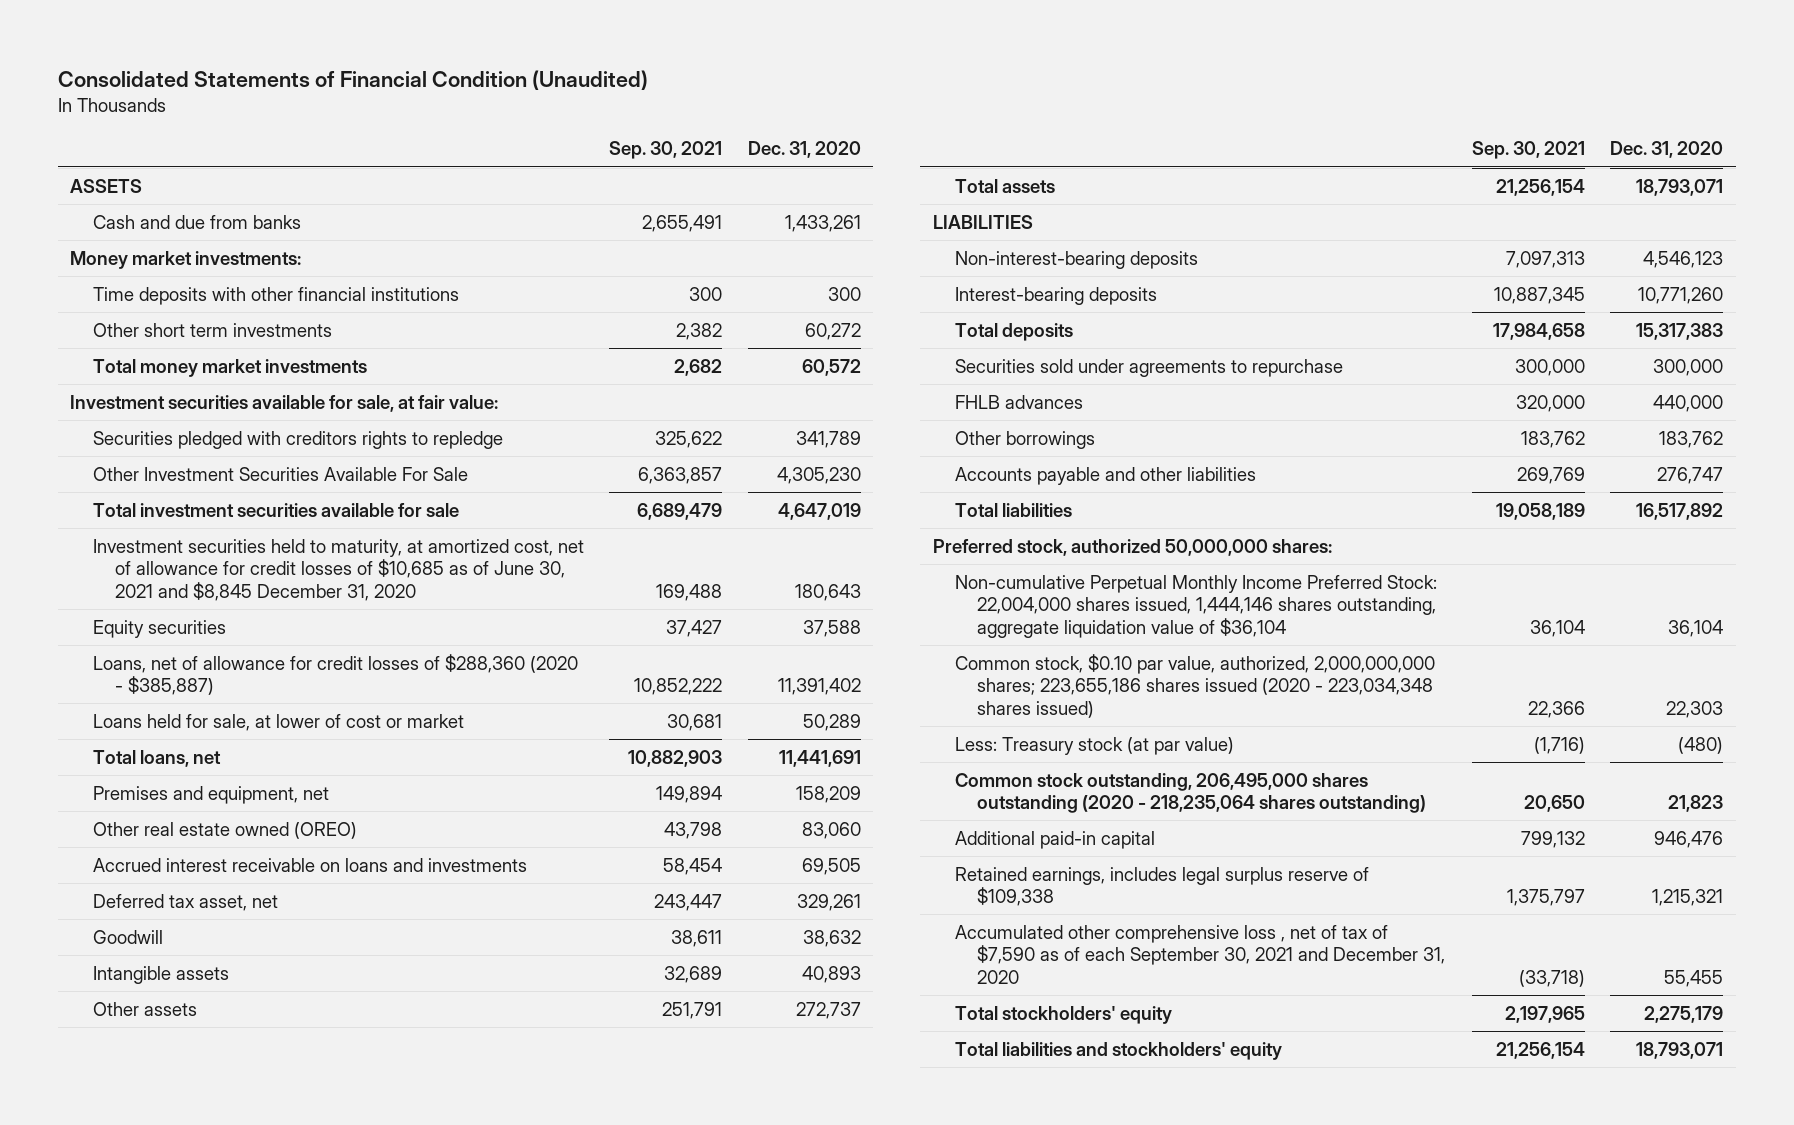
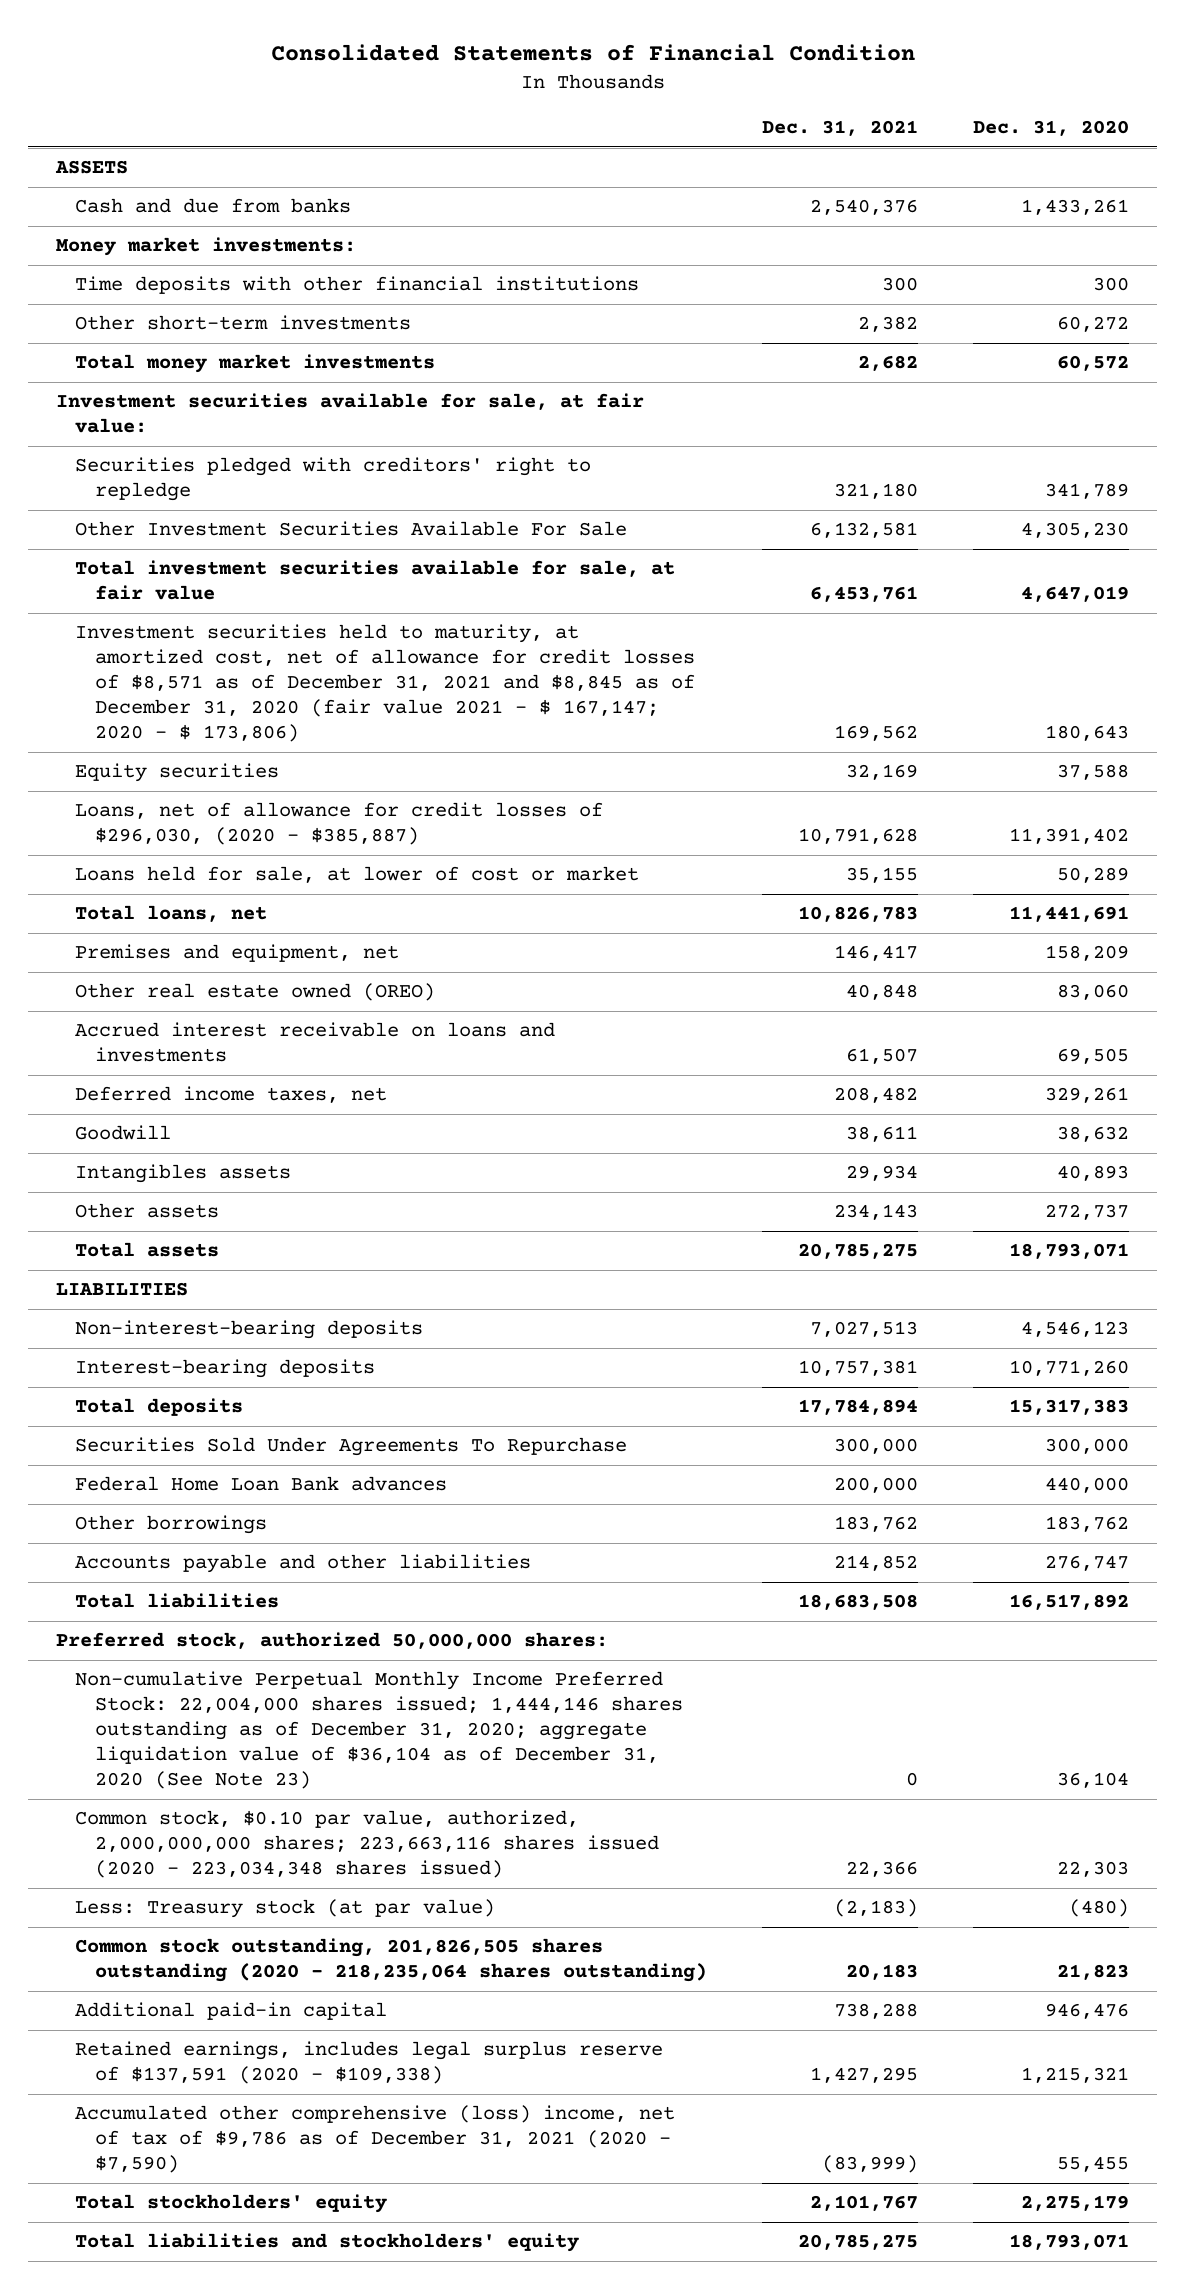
[57,69,648,90] Consolidated Statements of Financial Condition (Unaudited) -> [270,44,915,62] Consolidated Statements of Financial Condition
[609,141,723,160] Sep. 30, 2021 -> none
none -> [761,120,918,137] Dec. 31, 2021
[92,322,332,337] Other short term investments -> [75,315,412,331] Other short-term investments
[92,430,503,449] Securities pledged with creditors rights to repledge -> [75,457,592,502] Securities pledged with creditors' right to repledge
[92,502,459,517] Total investment securities available for sale -> [75,560,676,601] Total investment securities available for sale, at fair value
[92,538,584,601] Investment securities held to maturity, at amortized cost, net of allowance for credit losses of $10,685 as of June 30, 2021 and $8,845 December 31, 2020 -> [75,624,695,743] Investment securities held to maturity, at amortized cost, net of allowance for credit losses of $8,571 as of December 31, 2021 and $8,845 as of December 31, 2020 (fair value 2021 - $ 167,147; 2020 - $ 173,806)
[92,653,578,696] Loans, net of allowance for credit losses of $288,360 (2020 - $385,887) -> [75,802,604,846] Loans, net of allowance for credit losses of $296,030, (2020 - $385,887)
[92,893,278,911] Deferred tax asset, net -> [75,1086,388,1104] Deferred income taxes, net
[92,965,229,984] Intangible assets -> [75,1164,292,1184] Intangibles assets
[955,358,1344,377] Securities sold under agreements to repurchase -> [75,1437,628,1457] Securities Sold Under Agreements To Repurchase
[955,394,1084,409] FHLB advances -> [75,1476,448,1492] Federal Home Loan Bank advances
[955,574,1438,638] Non-cumulative Perpetual Monthly Income Preferred Stock: 22,004,000 shares issued, 1,444,146 shares outstanding, aggregate liquidation value of $36,104 -> [75,1671,683,1790] Non-cumulative Perpetual Monthly Income Preferred Stock: 22,004,000 shares issued; 1,444,146 shares outstanding as of December 31, 2020; aggregate liquidation value of $36,104 as of December 31, 2020 (See Note 23)
[955,653,1436,718] Common stock, $0.10 par value, authorized, 2,000,000,000 shares; 223,655,186 shares issued (2020 - 223,034,348 shares issued) -> [75,1810,659,1879] Common stock, $0.10 par value, authorized, 2,000,000,000 shares; 223,663,116 shares issued (2020 - 223,034,348 shares issued)
[955,772,1427,814] Common stock outstanding, 206,495,000 shares outstanding (2020 - 218,235,064 shares outstanding) -> [75,1938,707,1983] Common stock outstanding, 201,826,505 shares outstanding (2020 - 218,235,064 shares outstanding)
[955,866,1370,907] Retained earnings, includes legal surplus reserve of $109,338 -> [75,2041,664,2085] Retained earnings, includes legal surplus reserve of $137,591 (2020 - $109,338)
[955,924,1446,984] Accumulated other comprehensive loss , net of tax of $7,590 as of each September 30, 2021 and December 31, 2020 -> [75,2105,676,2174] Accumulated other comprehensive (loss) income, net of tax of $9,786 as of December 31, 2021 (2020 - $7,590)

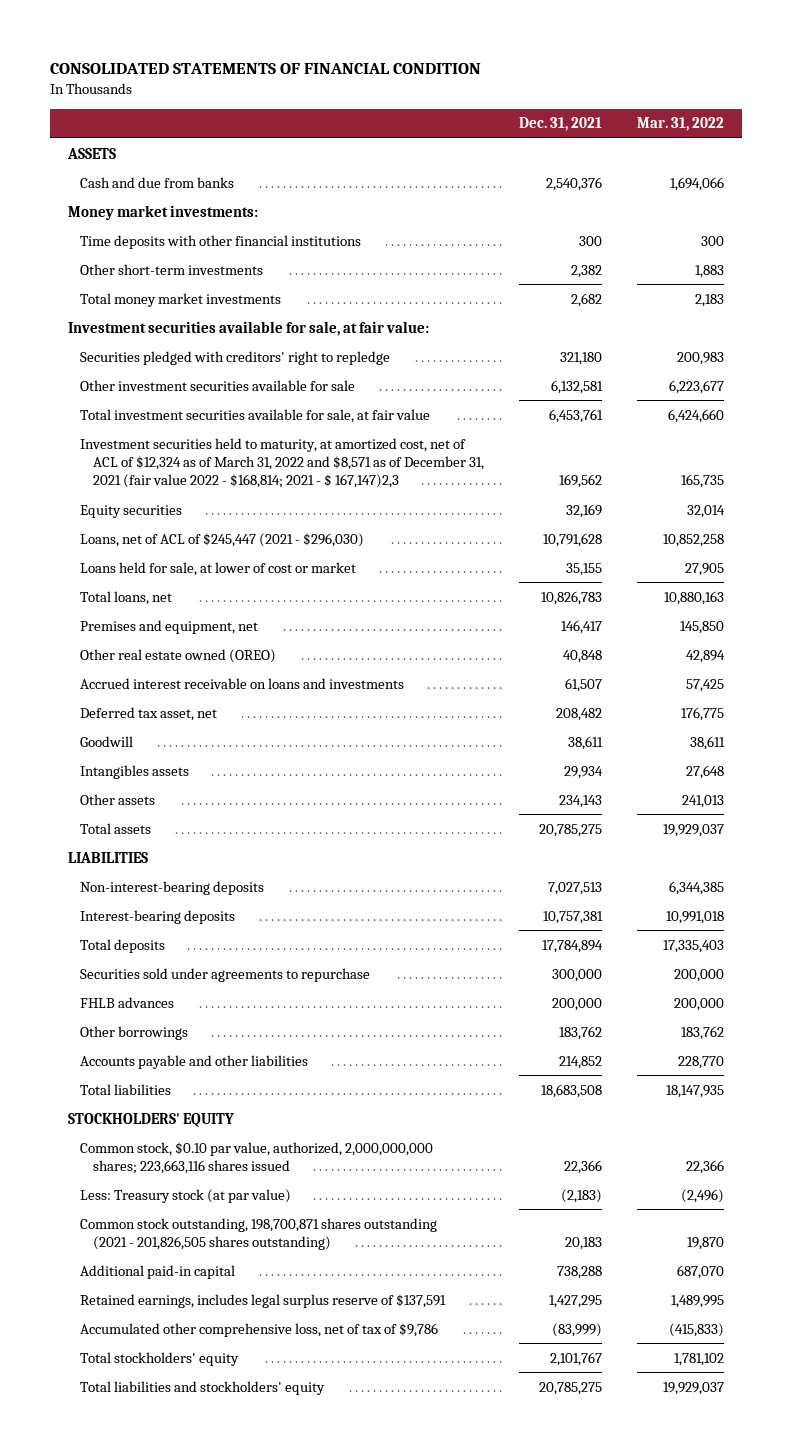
[270,44,915,62] Consolidated Statements of Financial Condition -> [50,62,482,74] CONSOLIDATED STATEMENTS OF FINANCIAL CONDITION
[972,120,1129,137] Dec. 31, 2020 -> none
none -> [637,117,725,132] Mar. 31, 2022
[75,521,628,537] Other Investment Securities Available For Sale -> [80,379,356,391] Other investment securities available for sale
[75,624,695,743] Investment securities held to maturity, at amortized cost, net of allowance for credit losses of $8,571 as of December 31, 2021 and $8,845 as of December 31, 2020 (fair value 2021 - $ 167,147; 2020 - $ 173,806) -> [80,437,485,489] Investment securities held to maturity, at amortized cost, net of ACL of $12,324 as of March 31, 2022 and $8,571 as of December 31, 2021 (fair value 2022 - $168,814; 2021 - $ 167,147)2,3
[75,802,604,846] Loans, net of allowance for credit losses of $296,030, (2020 - $385,887) -> [80,532,365,547] Loans, net of ACL of $245,447 (2021 - $296,030)
[75,1086,388,1104] Deferred income taxes, net -> [80,706,218,721] Deferred tax asset, net
[75,1437,628,1457] Securities Sold Under Agreements To Repurchase -> [80,967,371,982] Securities sold under agreements to repurchase
[75,1476,448,1492] Federal Home Loan Bank advances -> [80,996,175,1008] FHLB advances
[56,1632,609,1650] Preferred stock, authorized 50,000,000 shares: -> none
[75,1671,683,1790] Non-cumulative Perpetual Monthly Income Preferred Stock: 22,004,000 shares issued; 1,444,146 shares outstanding as of December 31, 2020; aggregate liquidation value of $36,104 as of December 31, 2020 (See Note 23) -> none
none -> [67,1112,234,1127] STOCKHOLDERS' EQUITY
[75,1810,659,1879] Common stock, $0.10 par value, authorized, 2,000,000,000 shares; 223,663,116 shares issued (2020 - 223,034,348 shares issued) -> [80,1141,434,1175] Common stock, $0.10 par value, authorized, 2,000,000,000 shares; 223,663,116 shares issued
[75,1938,707,1983] Common stock outstanding, 201,826,505 shares outstanding (2020 - 218,235,064 shares outstanding) -> [80,1217,438,1251] Common stock outstanding, 198,700,871 shares outstanding (2021 - 201,826,505 shares outstanding)
[75,2041,664,2085] Retained earnings, includes legal surplus reserve of $137,591 (2020 - $109,338) -> [80,1293,447,1308] Retained earnings, includes legal surplus reserve of $137,591
[75,2105,676,2174] Accumulated other comprehensive (loss) income, net of tax of $9,786 as of December 31, 2021 (2020 - $7,590) -> [80,1322,439,1337] Accumulated other comprehensive loss, net of tax of $9,786

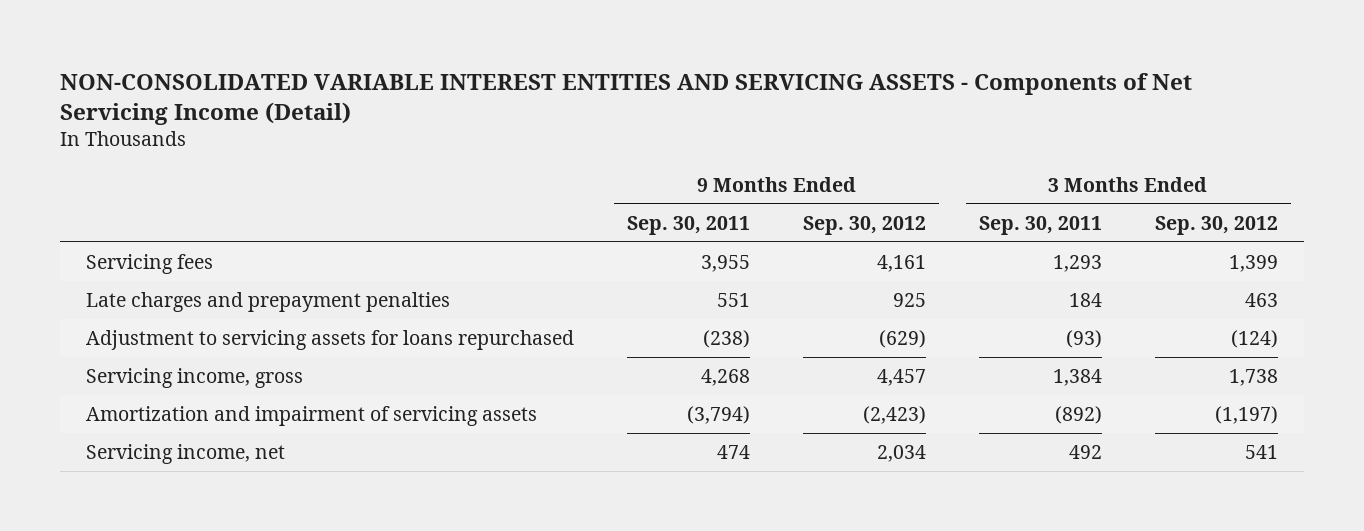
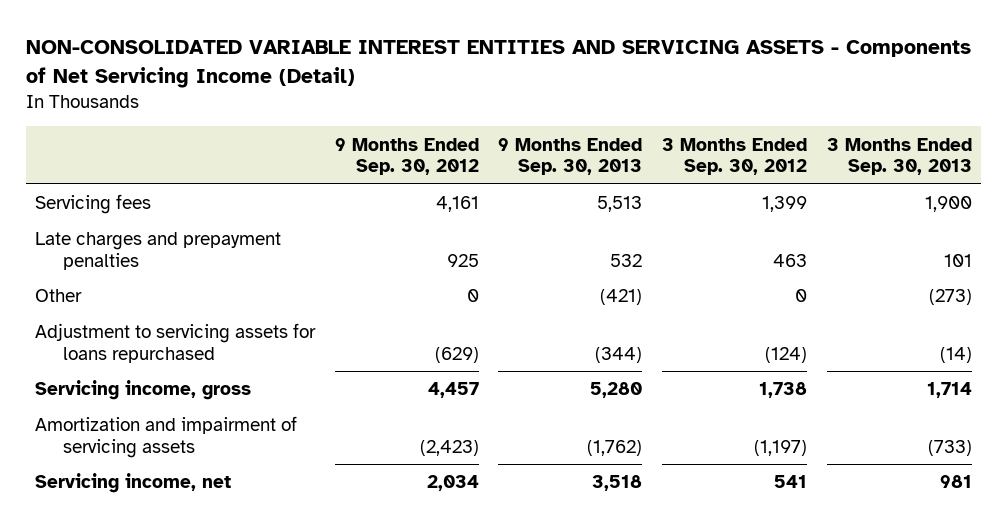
[627,215,751,235] Sep. 30, 2011 -> none
[978,215,1102,235] Sep. 30, 2011 -> none
none -> [498,137,643,176] 9 Months Ended Sep. 30, 2013
none -> [826,137,972,176] 3 Months Ended Sep. 30, 2013
none -> [35,289,83,303] Other

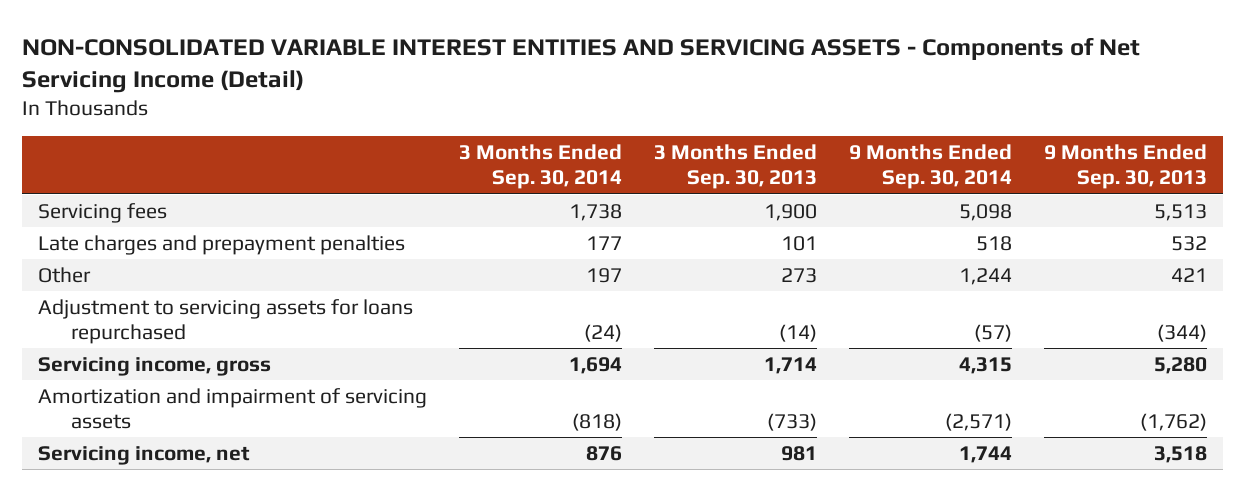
[334,137,479,176] 9 Months Ended Sep. 30, 2012 -> none
[662,137,808,176] 3 Months Ended Sep. 30, 2012 -> none
none -> [459,144,623,190] 3 Months Ended Sep. 30, 2014
none -> [849,144,1013,190] 9 Months Ended Sep. 30, 2014
[600,289,643,306] (421) -> [1171,267,1208,282] 421
[928,289,972,306] (273) -> [781,267,818,283] 273

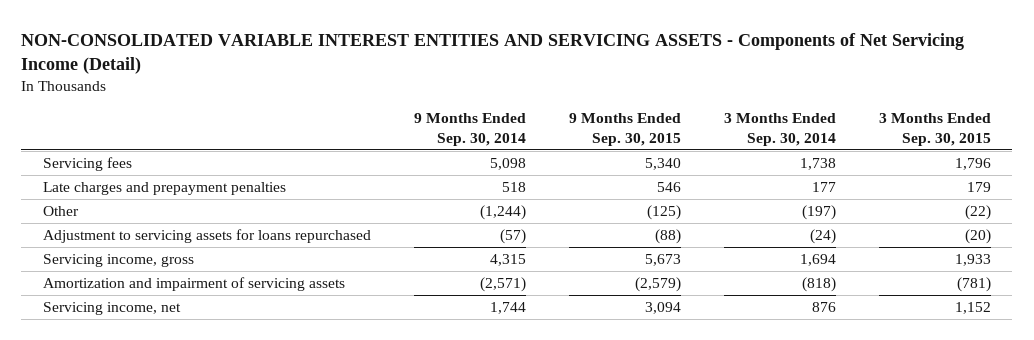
[654,144,818,190] 3 Months Ended Sep. 30, 2013 -> none
[1044,144,1208,190] 9 Months Ended Sep. 30, 2013 -> none
none -> [568,113,681,146] 9 Months Ended Sep. 30, 2015
none -> [878,113,991,146] 3 Months Ended Sep. 30, 2015
[586,267,623,283] 197 -> [801,204,836,220] (197)
[959,267,1013,285] 1,244 -> [479,204,526,220] (1,244)

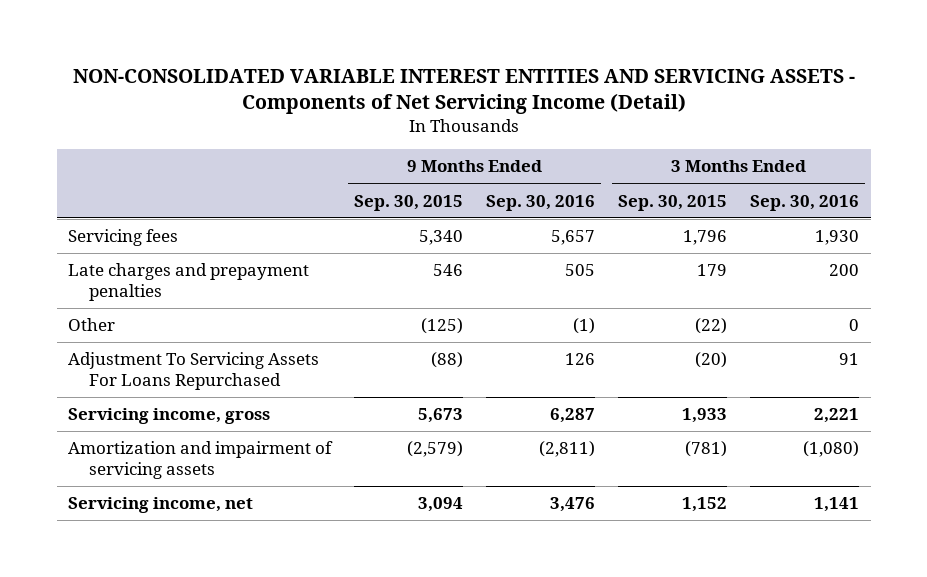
[413,113,526,146] 9 Months Ended Sep. 30, 2014 -> none
[723,113,836,146] 3 Months Ended Sep. 30, 2014 -> none
none -> [486,194,596,211] Sep. 30, 2016
none -> [750,194,860,211] Sep. 30, 2016
[42,228,371,243] Adjustment to servicing assets for loans repurchased -> [68,352,320,391] Adjustment To Servicing Assets For Loans Repurchased

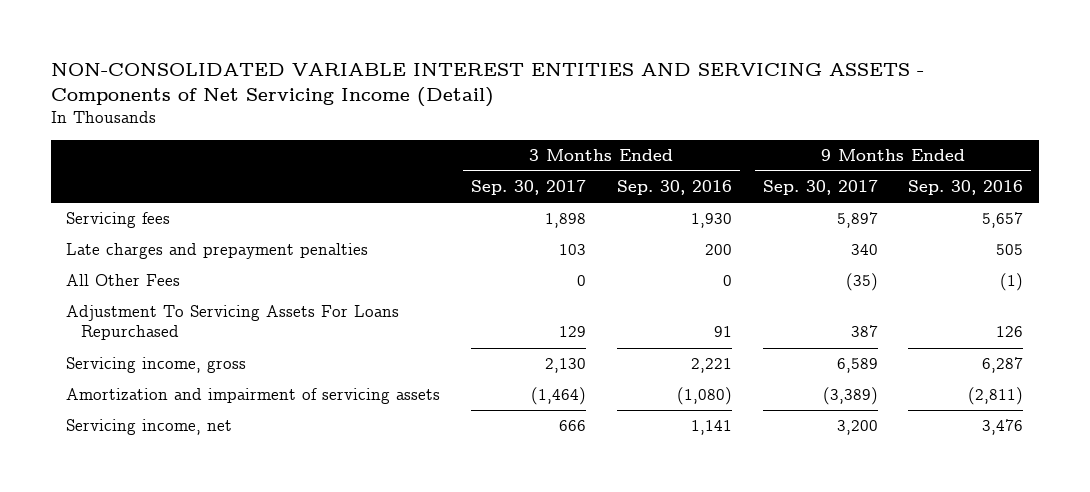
[354,194,464,211] Sep. 30, 2015 -> none
[618,194,728,211] Sep. 30, 2015 -> none
none -> [471,180,587,196] Sep. 30, 2017
none -> [762,180,878,196] Sep. 30, 2017
[68,318,116,332] Other -> [66,274,181,287] All Other Fees

